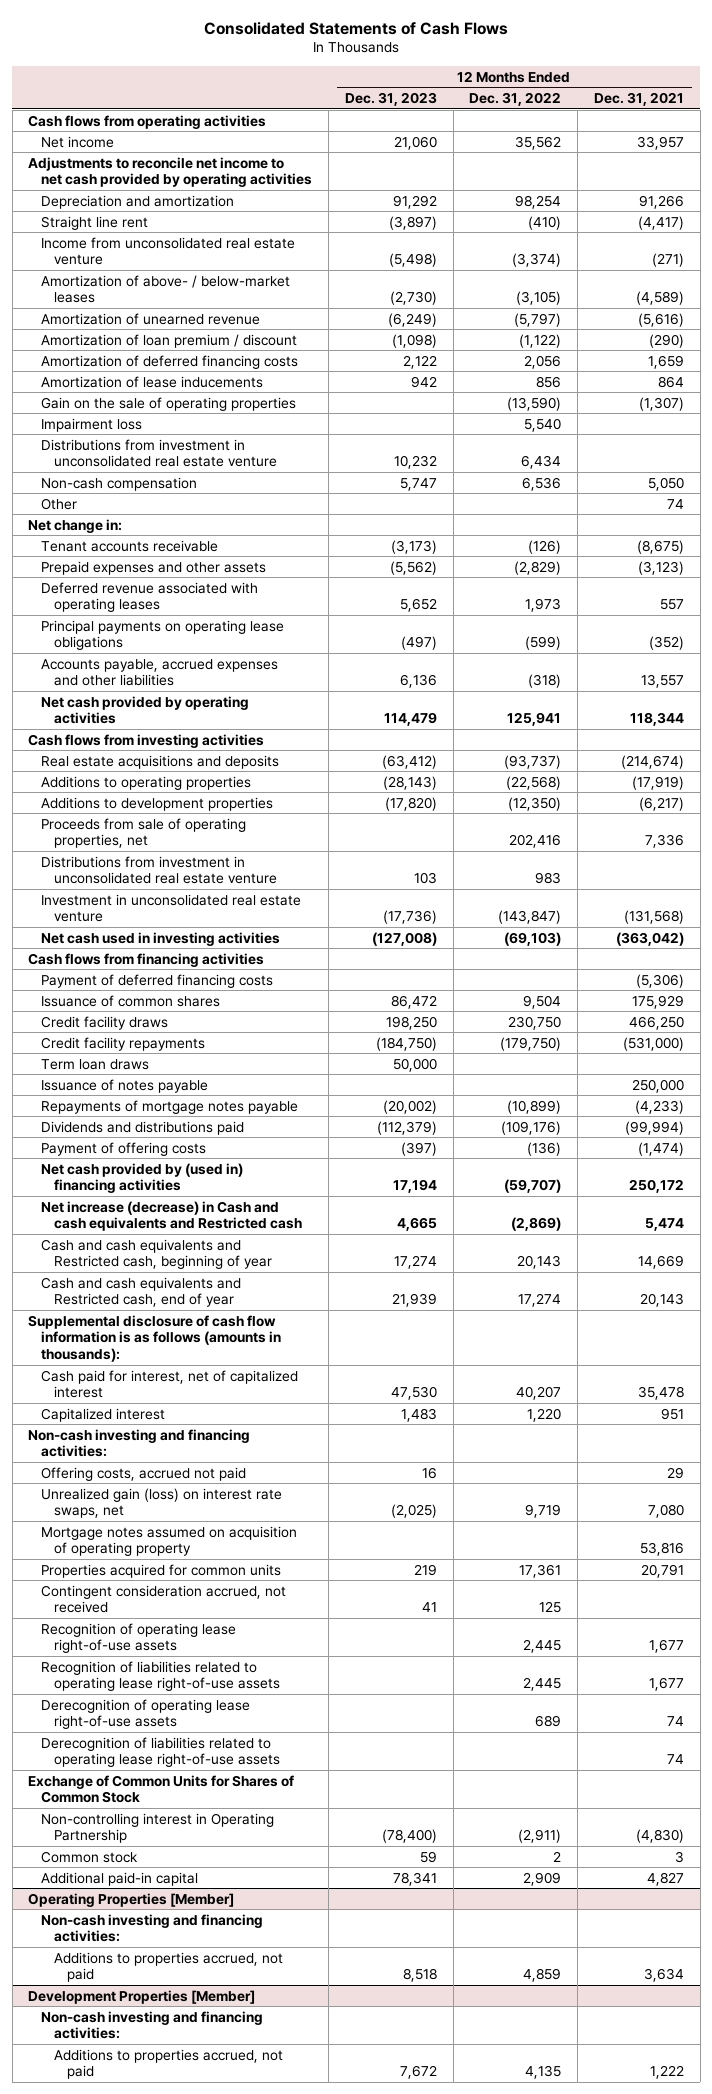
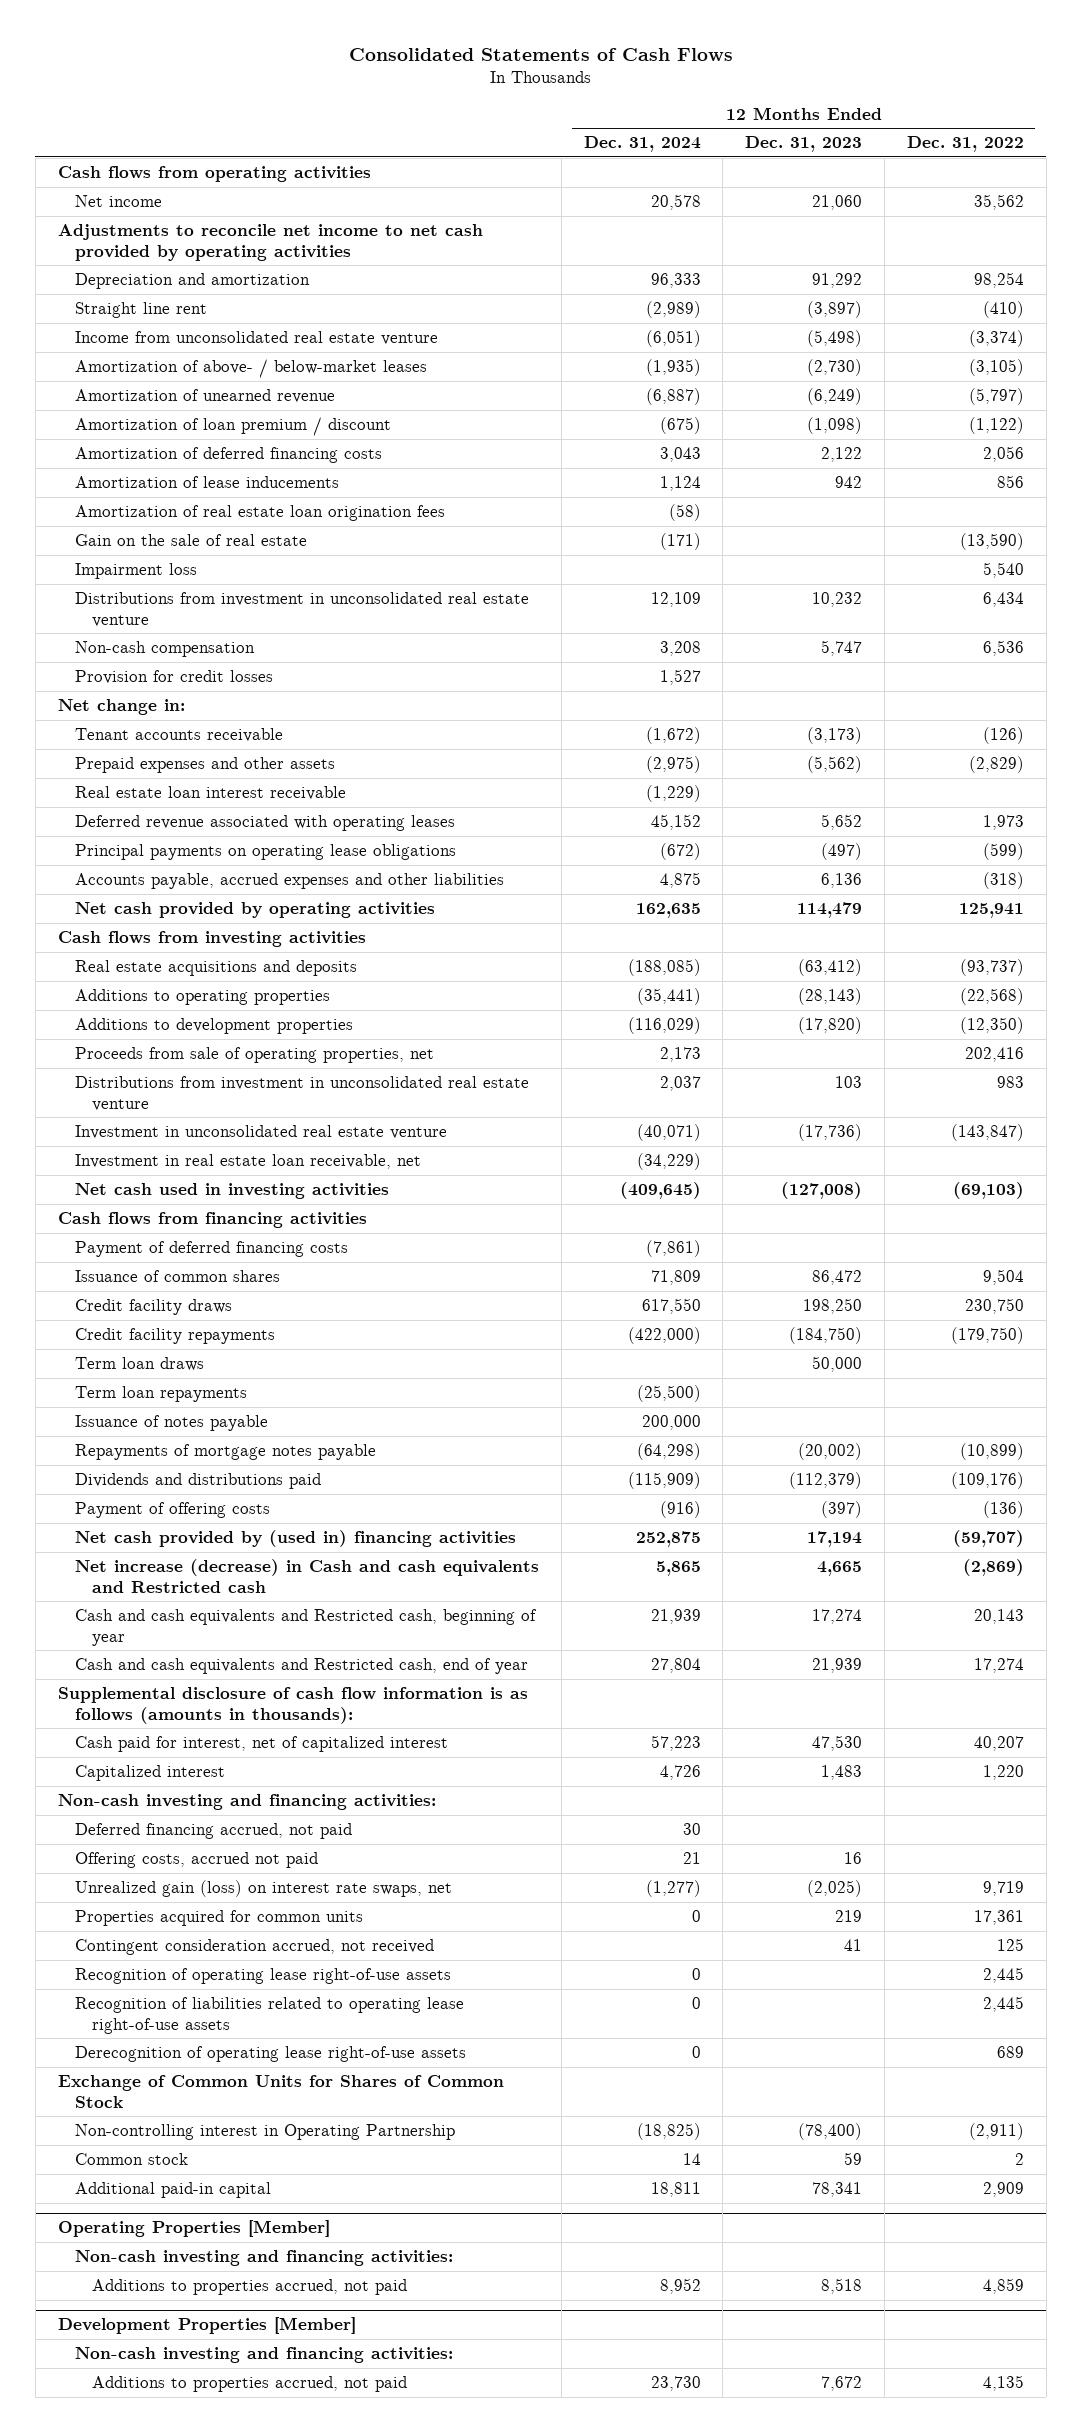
[593,92,684,107] Dec. 31, 2021 -> none
none -> [583,136,701,153] Dec. 31, 2024
none -> [74,504,445,521] Amortization of real estate loan origination fees
[41,396,297,411] Gain on the sale of operating properties -> [74,533,307,546] Gain on the sale of real estate
[41,497,78,510] Other -> none
none -> [74,669,273,684] Provision for credit losses
none -> [74,785,346,800] Real estate loan interest receivable
none -> [74,1153,421,1169] Investment in real estate loan receivable, net
none -> [74,1385,247,1402] Term loan repayments
none -> [74,1822,352,1839] Deferred financing accrued, not paid
[41,1525,298,1557] Mortgage notes assumed on acquisition of operating property -> none
[41,1736,281,1768] Derecognition of liabilities related to operating lease right-of-use assets -> none

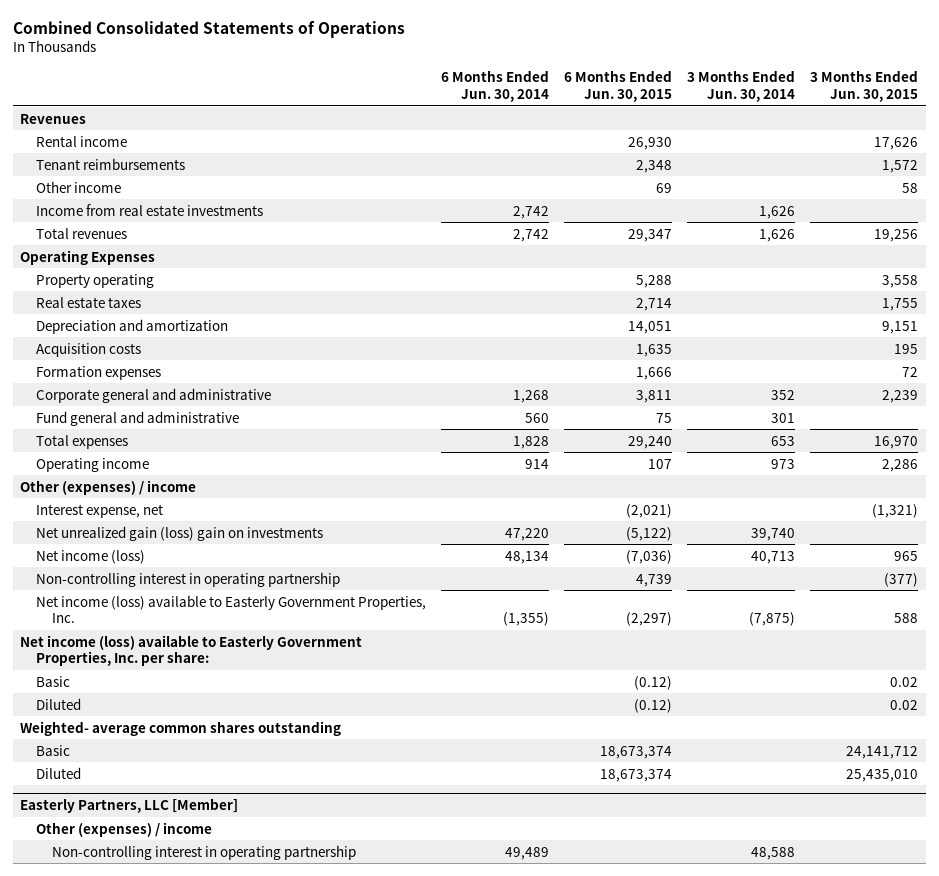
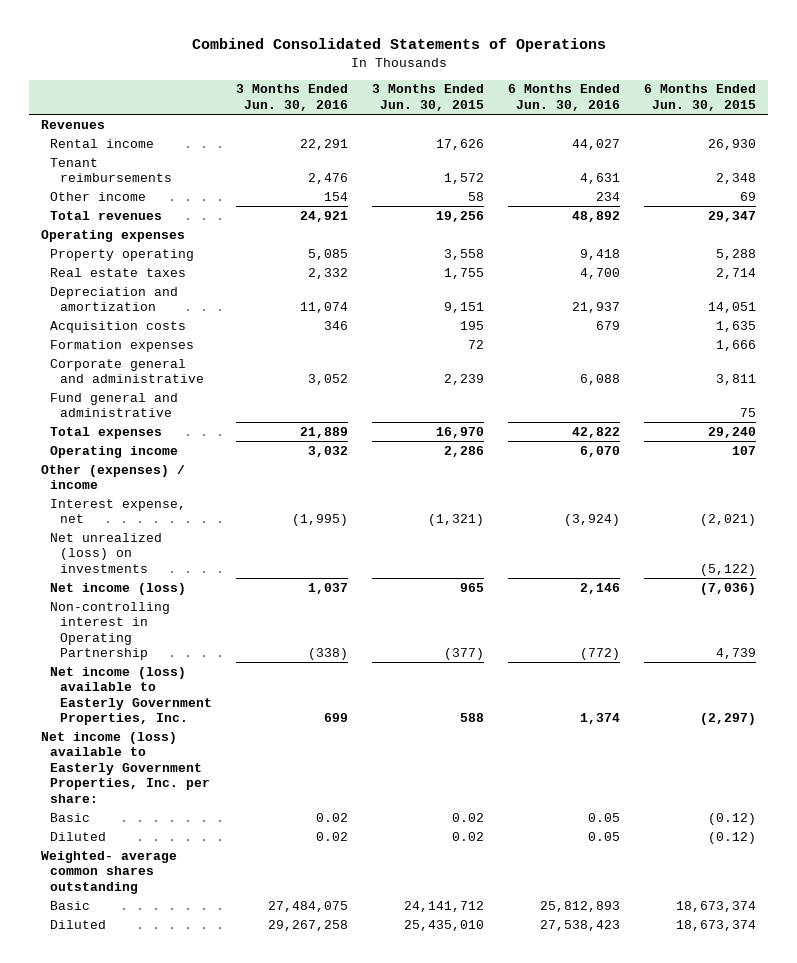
[441,70,550,103] 6 Months Ended Jun. 30, 2014 -> none
[687,70,796,103] 3 Months Ended Jun. 30, 2014 -> none
none -> [235,84,348,111] 3 Months Ended Jun. 30, 2016
none -> [507,84,620,111] 6 Months Ended Jun. 30, 2016
[36,203,264,216] Income from real estate investments -> none
[20,249,156,265] Operating Expenses -> [40,229,185,242] Operating expenses
[36,525,324,541] Net unrealized gain (loss) gain on investments -> [50,532,163,573] Net unrealized (loss) on investments
[36,571,341,587] Non-controlling interest in operating partnership -> [50,601,171,661] Non-controlling interest in Operating Partnership
[20,797,239,813] Easterly Partners, LLC [Member] -> none
[36,821,213,837] Other (expenses) / income -> none
[51,844,356,860] Non-controlling interest in operating partnership -> none

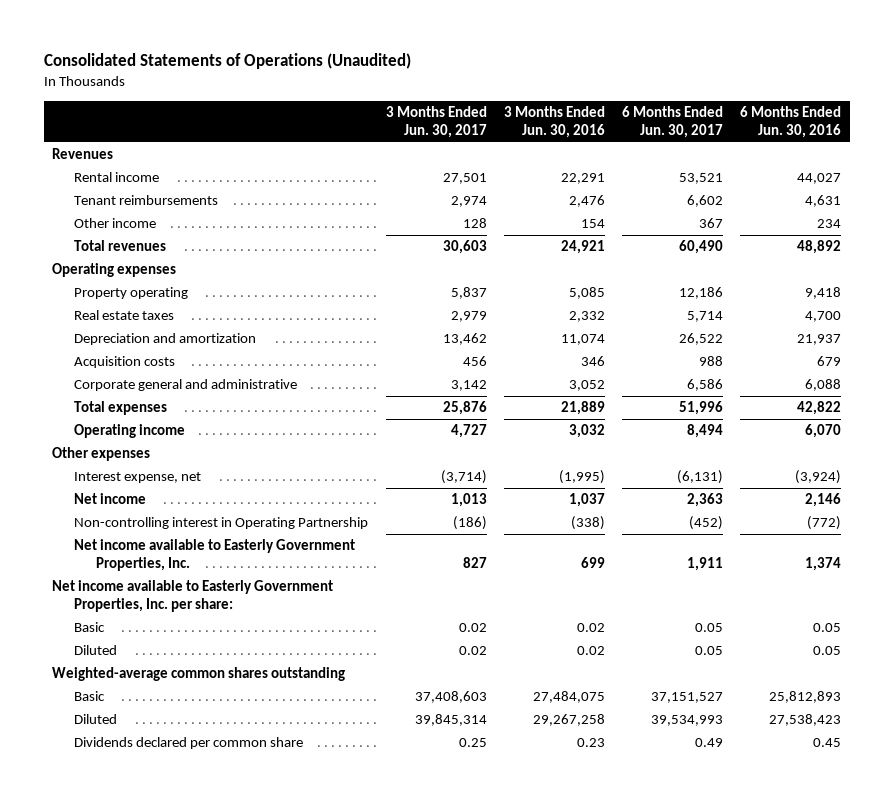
[191,38,606,53] Combined Consolidated Statements of Operations -> [43,53,411,70] Consolidated Statements of Operations (Unaudited)
[371,84,484,111] 3 Months Ended Jun. 30, 2015 -> none
[644,84,757,111] 6 Months Ended Jun. 30, 2015 -> none
none -> [385,105,487,139] 3 Months Ended Jun. 30, 2017
none -> [621,105,723,139] 6 Months Ended Jun. 30, 2017
[50,339,195,352] Formation expenses -> none
[50,392,179,418] Fund general and administrative -> none
[40,464,185,490] Other (expenses) / income -> [52,447,151,462] Other expenses
[50,532,163,573] Net unrealized (loss) on investments -> none
[50,582,187,595] Net income (loss) -> [74,493,147,505] Net income
[50,666,212,726] Net income (loss) available to Easterly Government Properties, Inc. -> [74,539,356,572] Net income available to Easterly Government Properties, Inc.
[40,731,211,803] Net income (loss) available to Easterly Government Properties, Inc. per share: -> [52,580,334,613] Net income available to Easterly Government Properties, Inc. per share:
[40,850,177,894] Weighted- average common shares outstanding -> [52,667,346,682] Weighted-average common shares outstanding
none -> [74,737,304,750] Dividends declared per common share

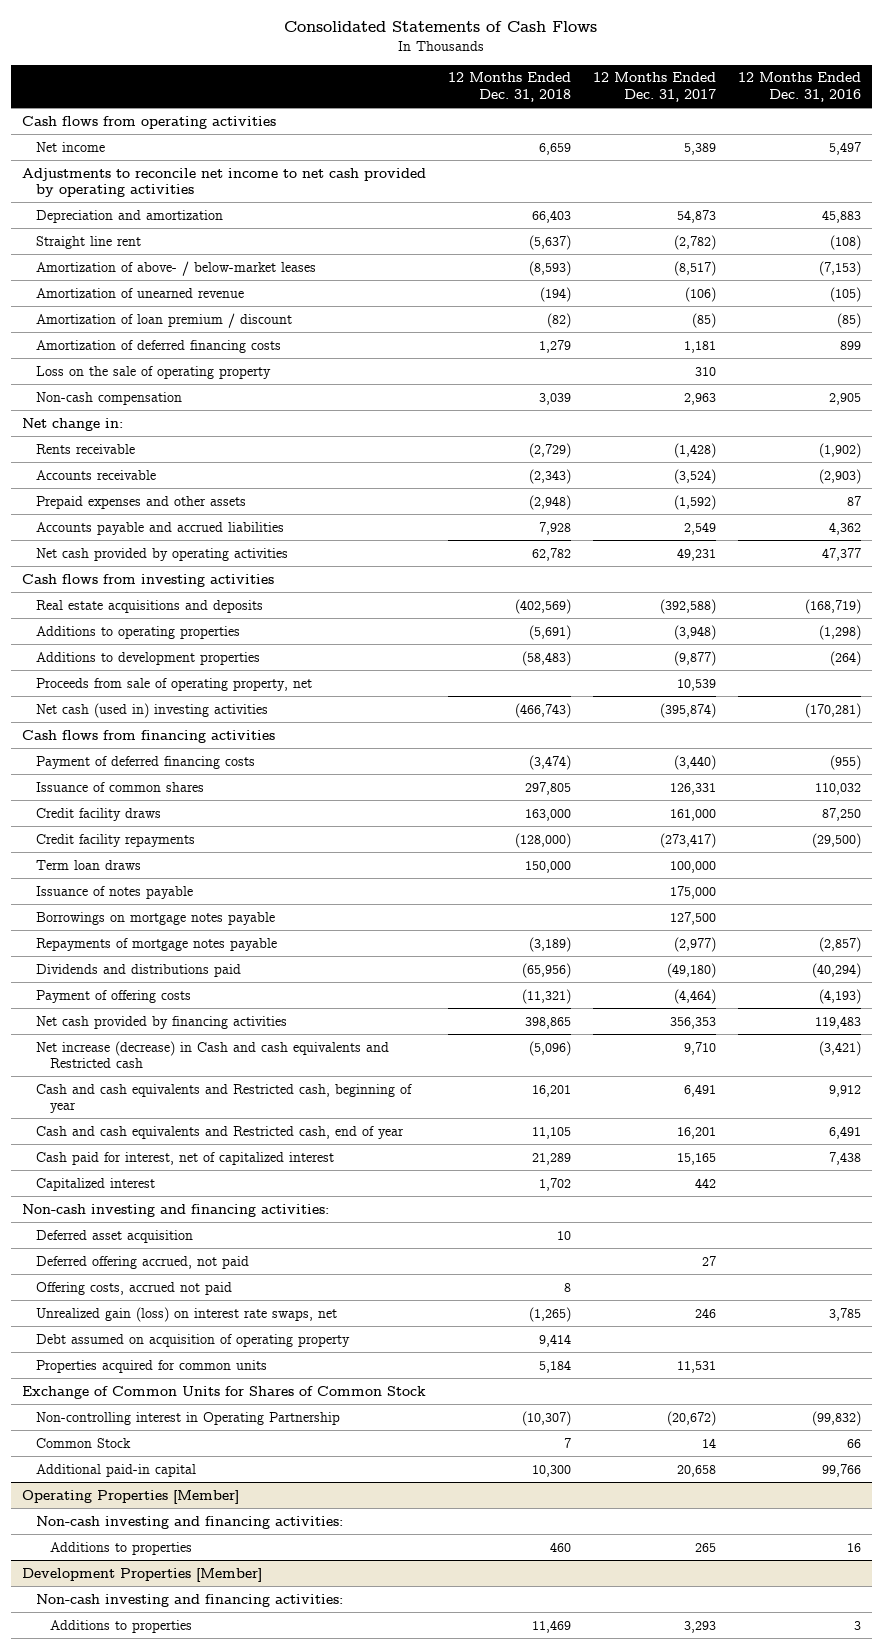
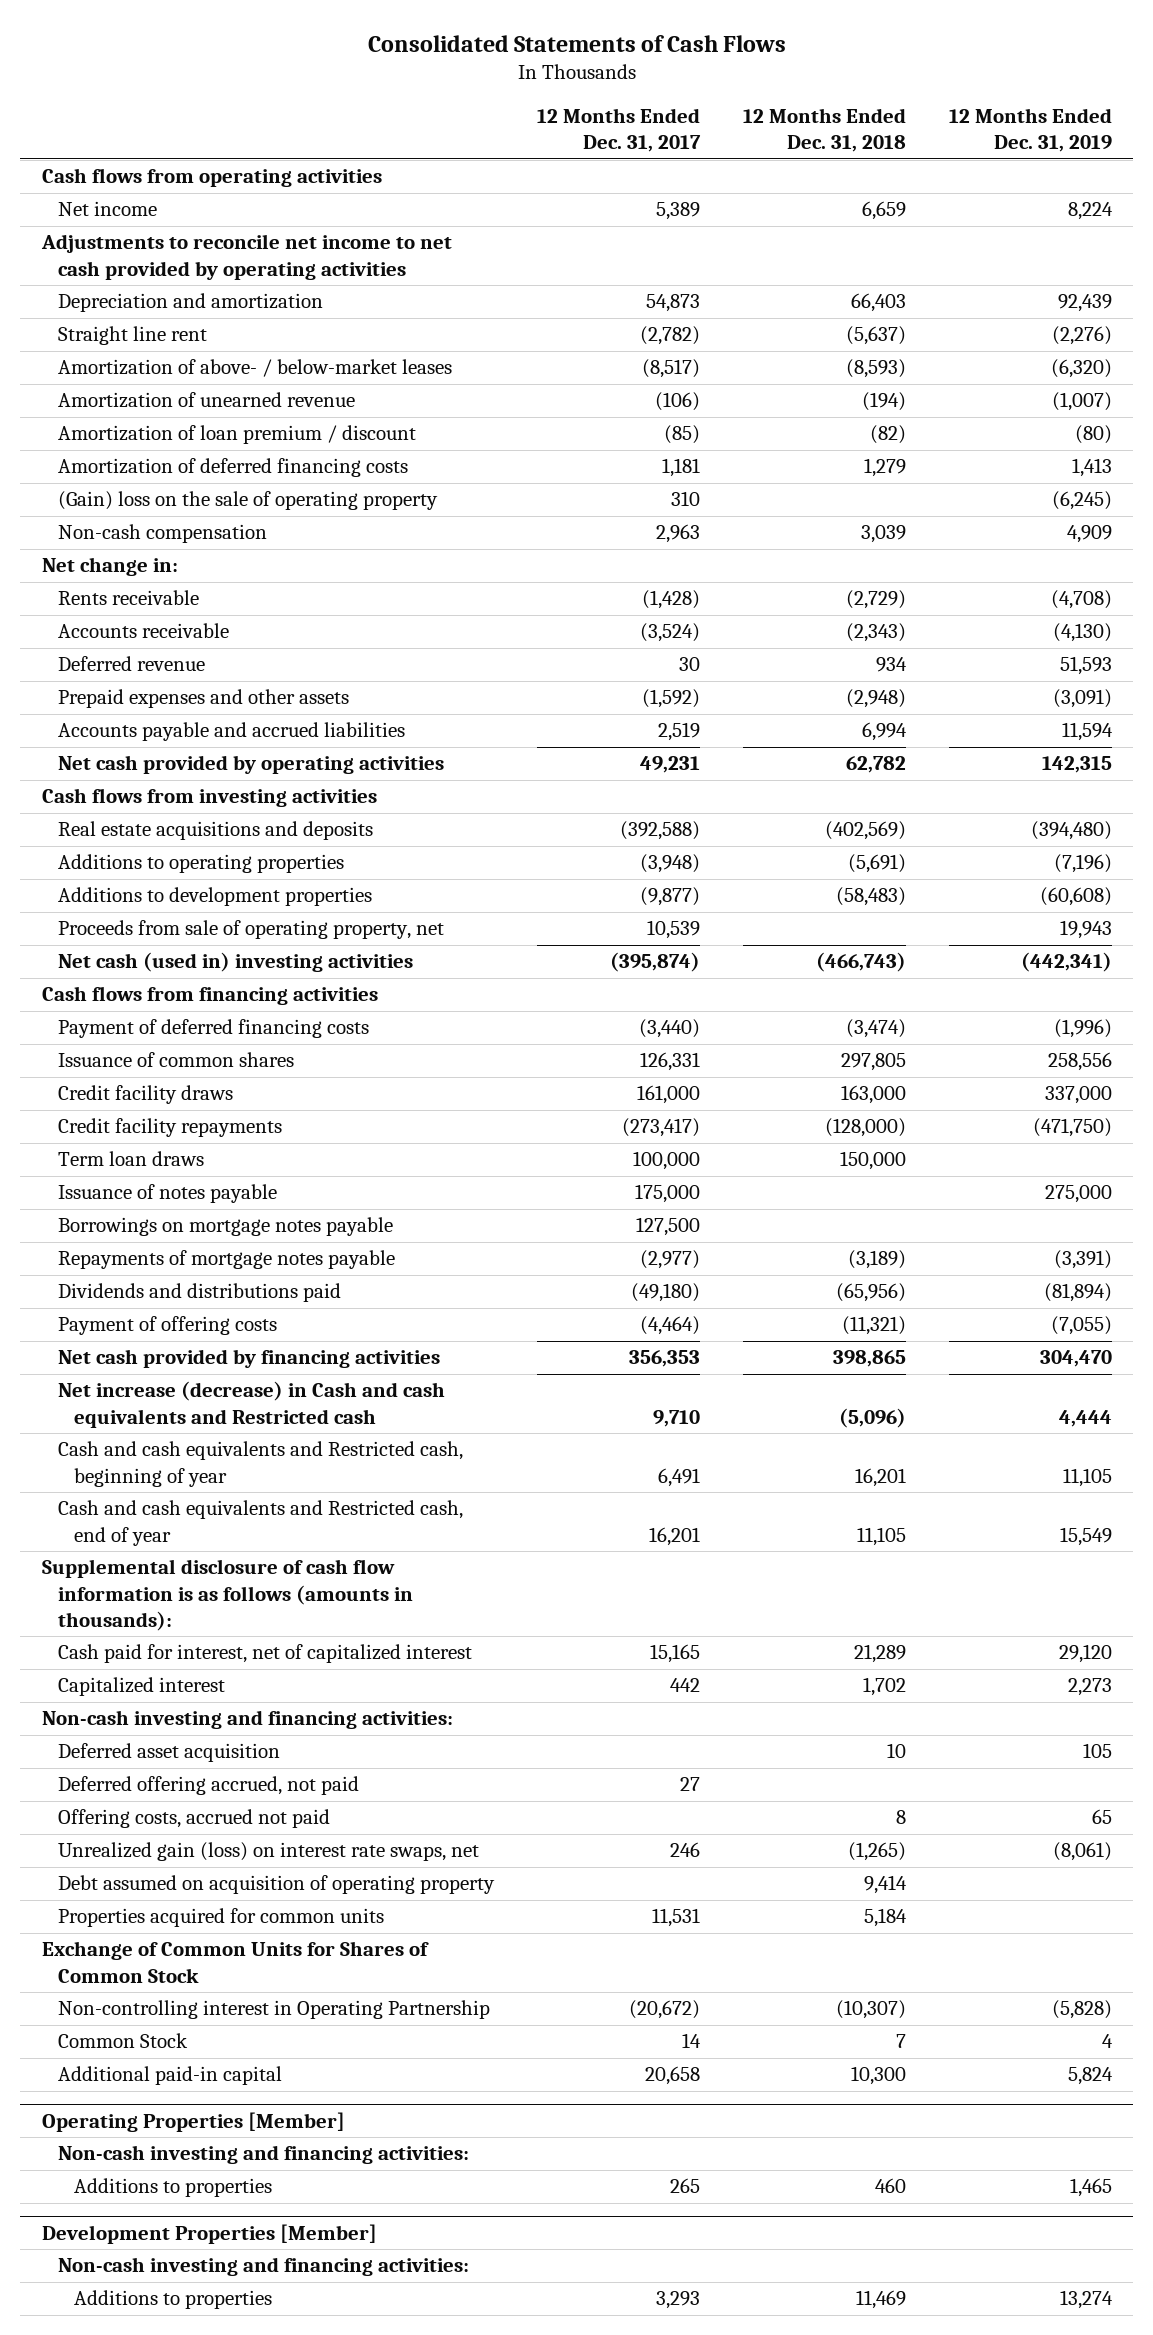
[737,72,861,102] 12 Months Ended Dec. 31, 2016 -> none
none -> [948,107,1112,152] 12 Months Ended Dec. 31, 2019
[35,365,271,379] Loss on the sale of operating property -> [57,491,438,511] (Gain) loss on the sale of operating property
none -> [57,656,205,672] Deferred revenue
[538,521,571,535] 7,928 -> [861,722,907,742] 6,994
[683,521,716,535] 2,549 -> [657,722,700,742] 2,519
none -> [41,1559,413,1631] Supplemental disclosure of cash flow information is as follows (amounts in thousands):

